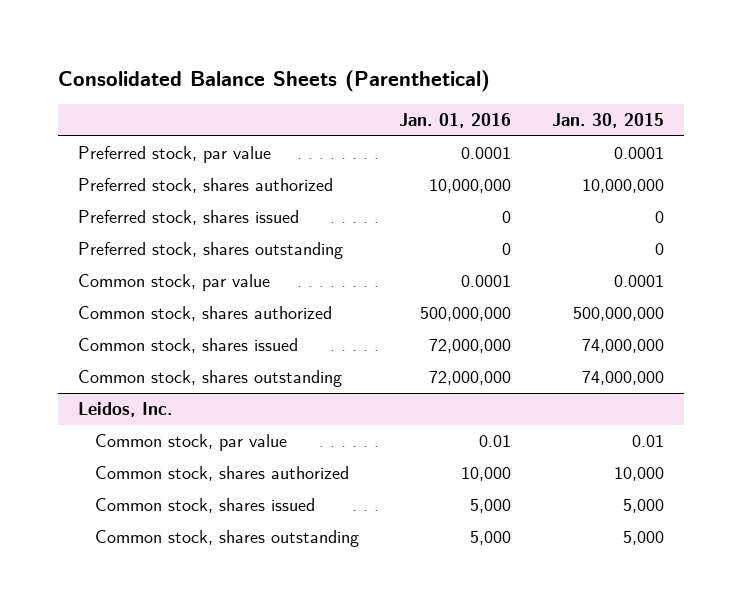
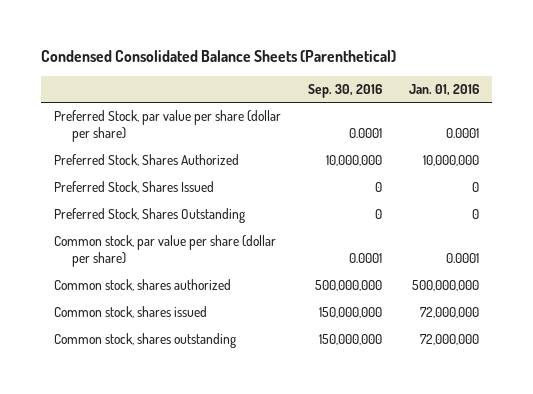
[57,69,490,92] Consolidated Balance Sheets (Parenthetical) -> [41,50,397,63] Condensed Consolidated Balance Sheets (Parenthetical)
[551,113,664,129] Jan. 30, 2015 -> none
none -> [308,83,383,98] Sep. 30, 2016
[77,146,271,164] Preferred stock, par value -> [54,110,282,143] Preferred Stock, par value per share (dollar per share)
[77,178,333,194] Preferred stock, shares authorized -> [54,154,240,167] Preferred Stock, Shares Authorized
[77,210,299,226] Preferred stock, shares issued -> [54,181,215,194] Preferred Stock, Shares Issued
[77,242,343,260] Preferred stock, shares outstanding -> [54,208,246,224] Preferred Stock, Shares Outstanding
[77,274,270,292] Common stock, par value -> [54,235,277,268] Common stock, par value per share (dollar per share)
[77,402,172,418] Leidos, Inc. -> none
[95,434,288,452] Common stock, par value -> none
[95,466,350,482] Common stock, shares authorized -> none
[95,498,316,514] Common stock, shares issued -> none
[95,530,360,548] Common stock, shares outstanding -> none

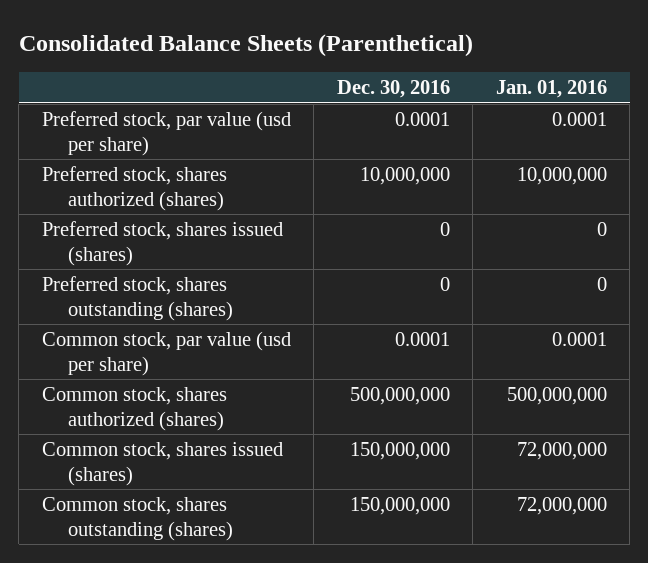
[41,50,397,63] Condensed Consolidated Balance Sheets (Parenthetical) -> [18,34,473,58] Consolidated Balance Sheets (Parenthetical)
[308,83,383,98] Sep. 30, 2016 -> none
none -> [336,79,450,98] Dec. 30, 2016
[54,110,282,143] Preferred Stock, par value per share (dollar per share) -> [41,111,291,156] Preferred stock, par value (usd per share)
[54,154,240,167] Preferred Stock, Shares Authorized -> [41,166,227,211] Preferred stock, shares authorized (shares)
[54,181,215,194] Preferred Stock, Shares Issued -> [41,221,283,266] Preferred stock, shares issued (shares)
[54,208,246,224] Preferred Stock, Shares Outstanding -> [41,276,234,321] Preferred stock, shares outstanding (shares)
[54,235,277,268] Common stock, par value per share (dollar per share) -> [41,331,291,376] Common stock, par value (usd per share)
[54,279,232,292] Common stock, shares authorized -> [41,387,227,431] Common stock, shares authorized (shares)
[54,306,208,319] Common stock, shares issued -> [41,442,283,486] Common stock, shares issued (shares)
[54,333,237,349] Common stock, shares outstanding -> [41,497,234,541] Common stock, shares outstanding (shares)

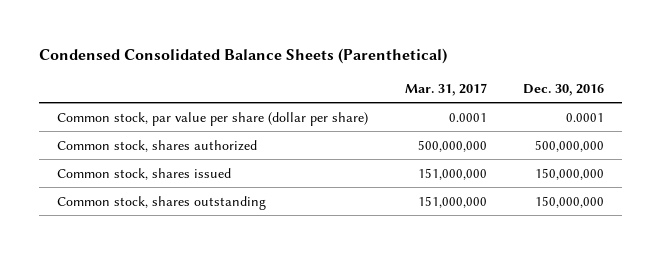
[18,34,473,58] Consolidated Balance Sheets (Parenthetical) -> [38,48,447,65] Condensed Consolidated Balance Sheets (Parenthetical)
[495,79,607,98] Jan. 01, 2016 -> none
none -> [404,82,487,96] Mar. 31, 2017
[41,111,291,156] Preferred stock, par value (usd per share) -> none
[41,166,227,211] Preferred stock, shares authorized (shares) -> none
[41,221,283,266] Preferred stock, shares issued (shares) -> none
[41,276,234,321] Preferred stock, shares outstanding (shares) -> none
[41,331,291,376] Common stock, par value (usd per share) -> [57,111,369,126] Common stock, par value per share (dollar per share)
[41,387,227,431] Common stock, shares authorized (shares) -> [57,139,258,152] Common stock, shares authorized
[41,442,283,486] Common stock, shares issued (shares) -> [57,167,232,180] Common stock, shares issued
[41,497,234,541] Common stock, shares outstanding (shares) -> [57,195,267,210] Common stock, shares outstanding

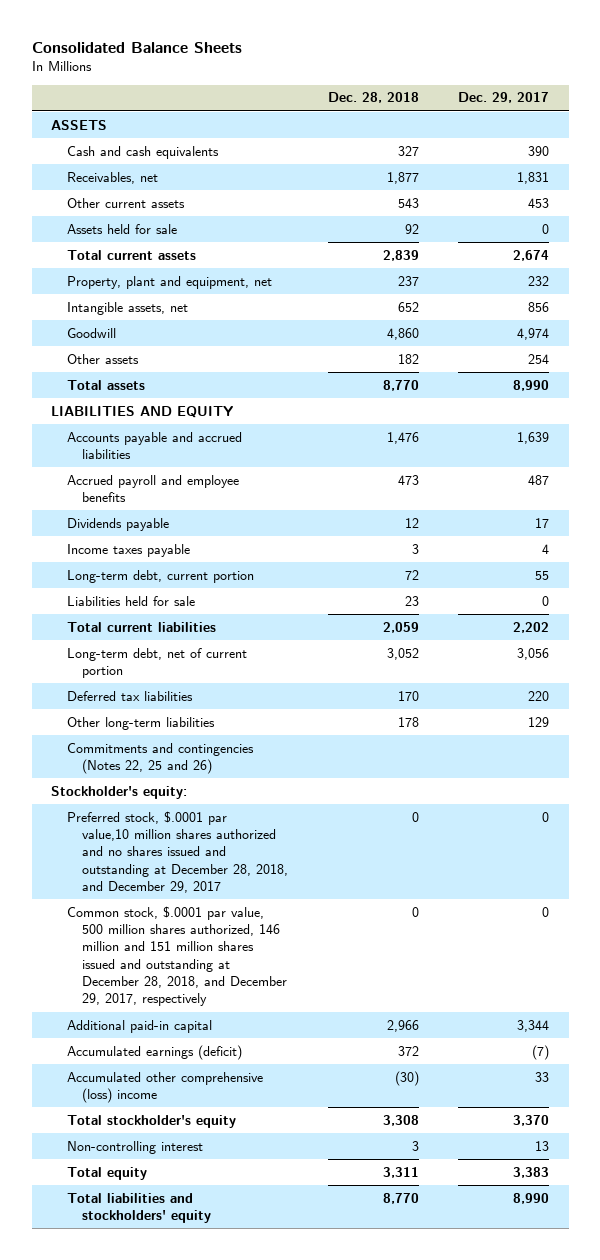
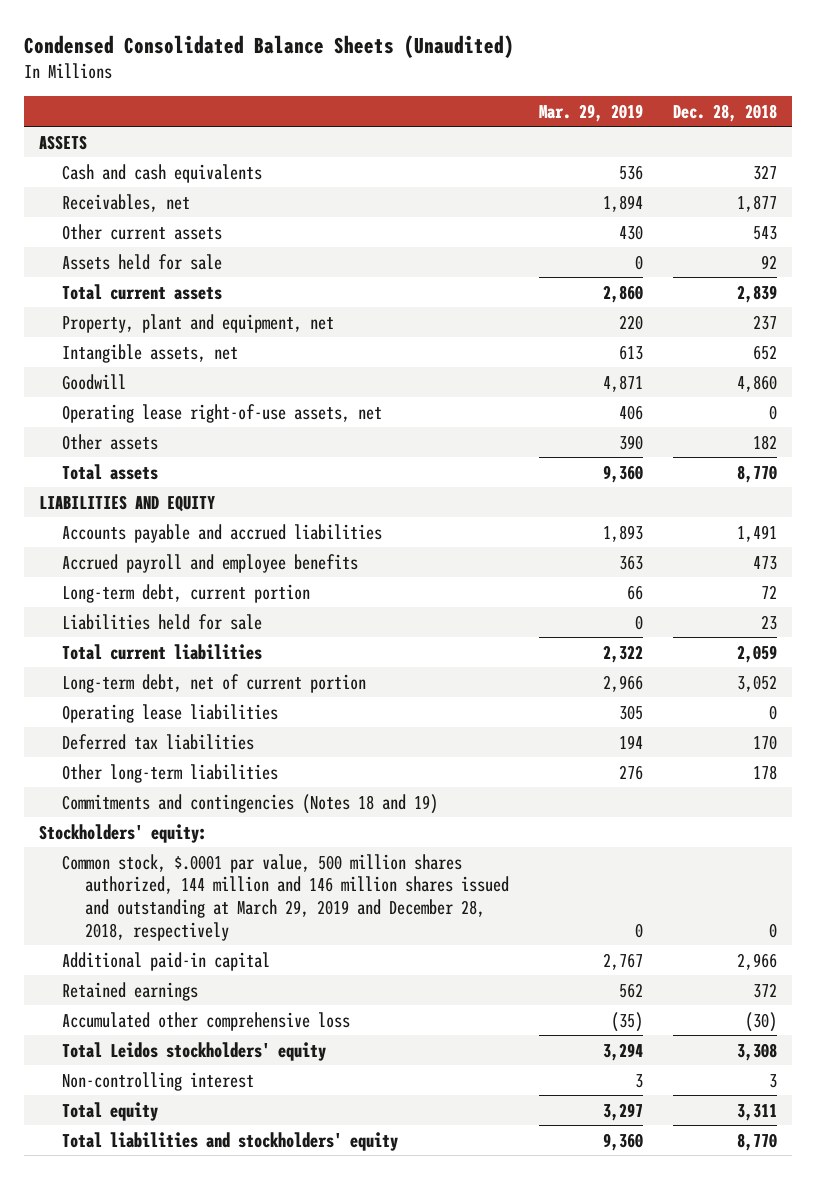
[31,41,242,53] Consolidated Balance Sheets -> [23,34,514,58] Condensed Consolidated Balance Sheets (Unaudited)
[458,92,550,104] Dec. 29, 2017 -> none
none -> [539,103,644,122] Mar. 29, 2019
none -> [61,403,382,423] Operating lease right-of-use assets, net
[386,431,419,444] 1,476 -> [736,524,777,542] 1,491
[66,517,169,531] Dividends payable -> none
[66,543,190,557] Income taxes payable -> none
none -> [61,703,278,723] Operating lease liabilities
[66,810,289,894] Preferred stock, $.0001 par value,10 million shares authorized and no shares issued and outstanding at December 28, 2018, and December 29, 2017 -> none
[66,742,254,775] Commitments and contingencies (Notes 22, 25 and 26) -> [61,793,438,814] Commitments and contingencies (Notes 18 and 19)
[51,785,188,799] Stockholder's equity: -> [38,823,207,843] Stockholders' equity:
[66,905,288,1007] Common stock, $.0001 par value, 500 million shares authorized, 146 million and 151 million shares issued and outstanding at December 28, 2018, and December 29, 2017, respectively -> [61,853,510,941] Common stock, $.0001 par value, 500 million shares authorized, 144 million and 146 million shares issued and outstanding at March 29, 2019 and December 28, 2018, respectively
[66,1044,242,1060] Accumulated earnings (deficit) -> [61,981,198,1001] Retained earnings
[66,1071,263,1104] Accumulated other comprehensive (loss) income -> [61,1011,350,1031] Accumulated other comprehensive loss
[66,1114,236,1128] Total stockholder's equity -> [61,1041,326,1061] Total Leidos stockholders' equity

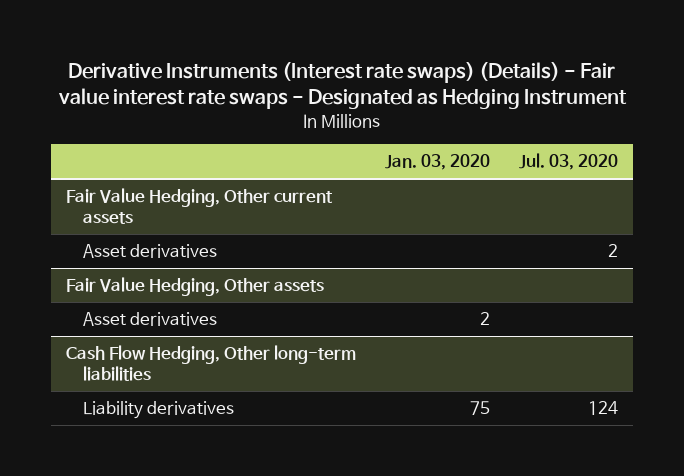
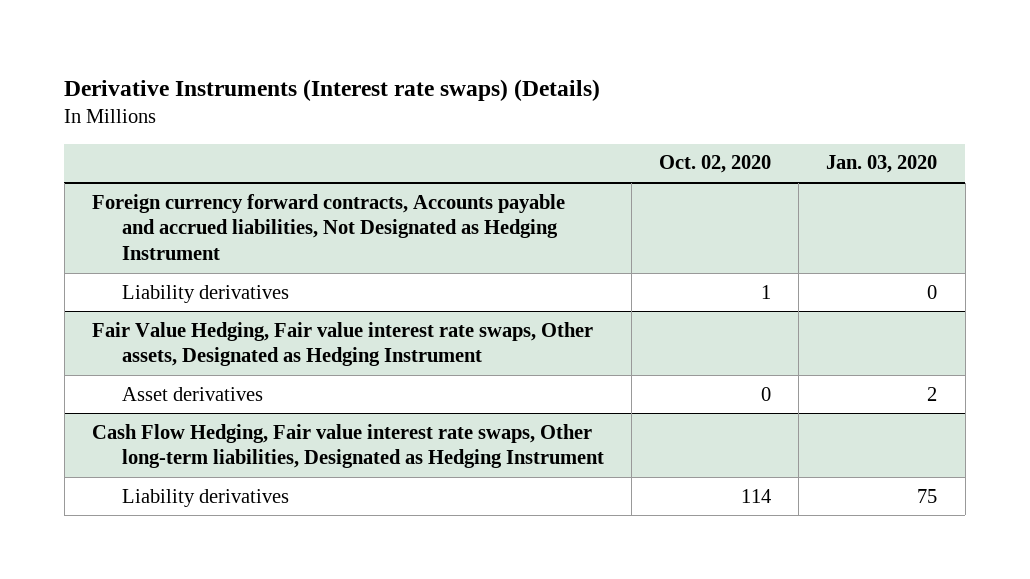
[58,61,628,110] Derivative Instruments (Interest rate swaps) (Details) - Fair value interest rate swaps - Designated as Hedging Instrument -> [64,78,601,101] Derivative Instruments (Interest rate swaps) (Details)
[519,153,619,171] Jul. 03, 2020 -> none
none -> [659,155,772,174] Oct. 02, 2020
[65,188,333,225] Fair Value Hedging, Other current assets -> none
[82,244,217,259] Asset derivatives -> none
[65,277,324,297] Fair Value Hedging, Other assets -> none
none -> [92,193,566,261] Foreign currency forward contracts, Accounts payable and accrued liabilities, Not Designated as Hedging Instrument
none -> [121,284,289,303] Liability derivatives
none -> [92,321,594,367] Fair Value Hedging, Fair value interest rate swaps, Other assets, Designated as Hedging Instrument
[65,345,356,382] Cash Flow Hedging, Other long-term liabilities -> none
none -> [92,423,604,469] Cash Flow Hedging, Fair value interest rate swaps, Other long-term liabilities, Designated as Hedging Instrument

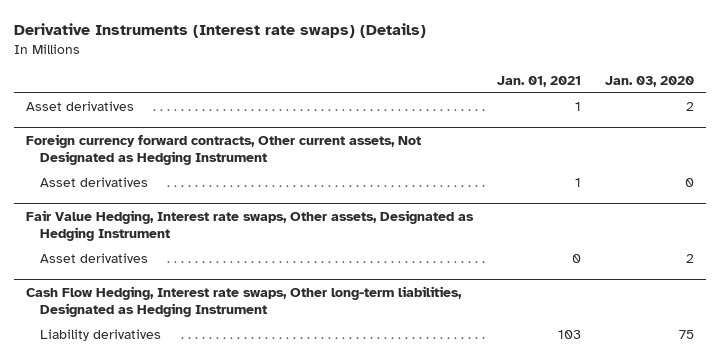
[659,155,772,174] Oct. 02, 2020 -> none
none -> [497,75,582,87] Jan. 01, 2021
[92,193,566,261] Foreign currency forward contracts, Accounts payable and accrued liabilities, Not Designated as Hedging Instrument -> none
[121,284,289,303] Liability derivatives -> none
[92,321,594,367] Fair Value Hedging, Fair value interest rate swaps, Other assets, Designated as Hedging Instrument -> none
none -> [25,133,421,165] Foreign currency forward contracts, Other current assets, Not Designated as Hedging Instrument
none -> [40,177,149,188] Asset derivatives
none -> [25,209,474,241] Fair Value Hedging, Interest rate swaps, Other assets, Designated as Hedging Instrument
none -> [40,253,149,264] Asset derivatives
[92,423,604,469] Cash Flow Hedging, Fair value interest rate swaps, Other long-term liabilities, Designated as Hedging Instrument -> [25,285,462,317] Cash Flow Hedging, Interest rate swaps, Other long-term liabilities, Designated as Hedging Instrument

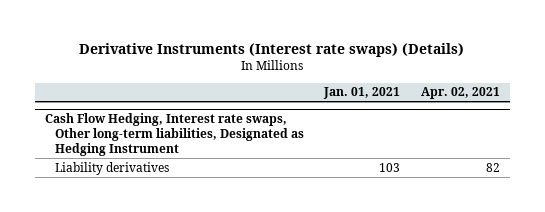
[605,75,695,87] Jan. 03, 2020 -> none
none -> [420,87,500,100] Apr. 02, 2021
[25,101,134,112] Asset derivatives -> none
[25,133,421,165] Foreign currency forward contracts, Other current assets, Not Designated as Hedging Instrument -> none
[40,177,149,188] Asset derivatives -> none
[25,209,474,241] Fair Value Hedging, Interest rate swaps, Other assets, Designated as Hedging Instrument -> none
[40,253,149,264] Asset derivatives -> none

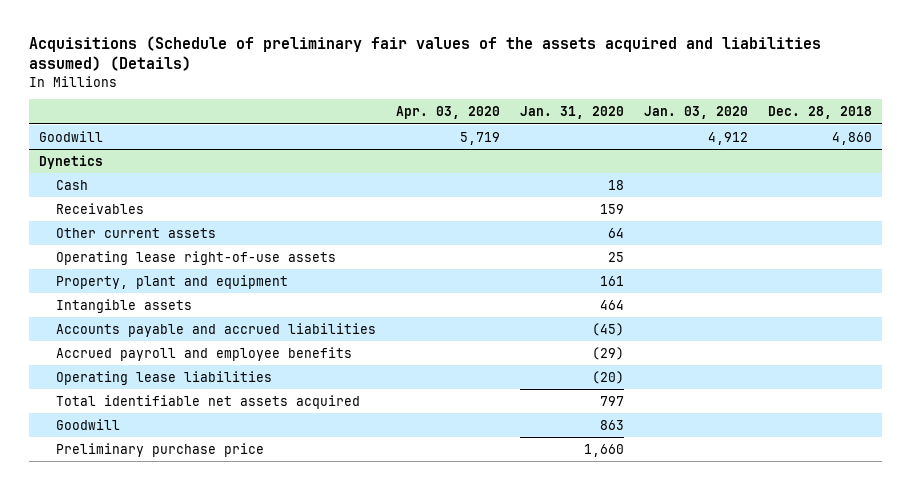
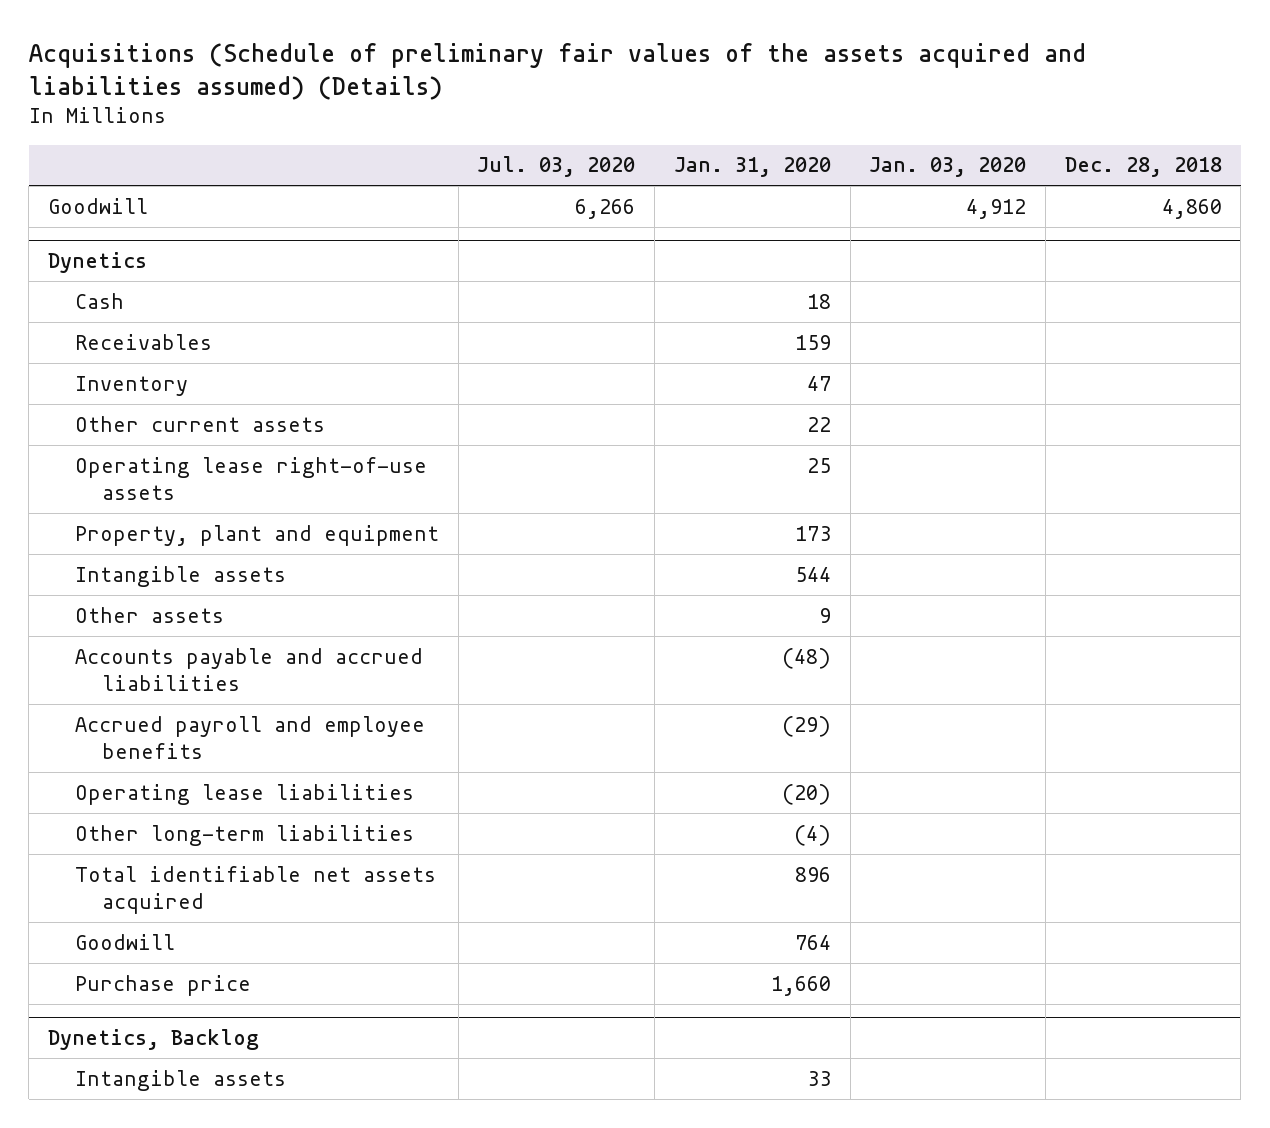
[396,106,501,120] Apr. 03, 2020 -> none
none -> [477,156,636,178] Jul. 03, 2020
none -> [74,375,188,396] Inventory
[608,227,625,238] 64 -> [806,416,831,432] 22
[600,275,625,286] 161 -> [794,525,831,541] 173
[600,299,625,310] 464 -> [794,566,831,582] 544
none -> [74,606,224,623] Other assets
[592,322,625,336] (45) -> [781,647,831,669] (48)
none -> [74,824,414,846] Other long-term liabilities
[600,395,625,406] 797 -> [794,866,831,882] 896
[600,419,625,430] 863 -> [794,934,831,950] 764
[56,442,265,457] Preliminary purchase price -> [74,974,251,996] Purchase price
none -> [47,1029,259,1051] Dynetics, Backlog
none -> [74,1069,286,1091] Intangible assets

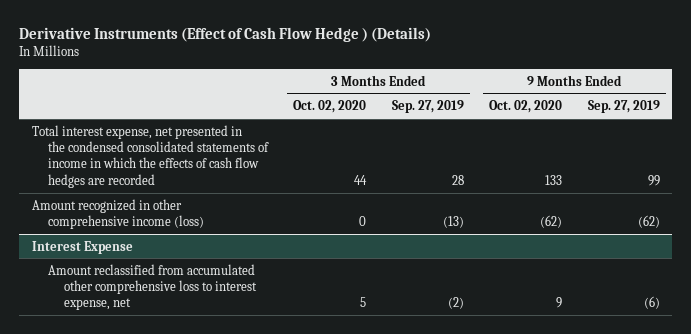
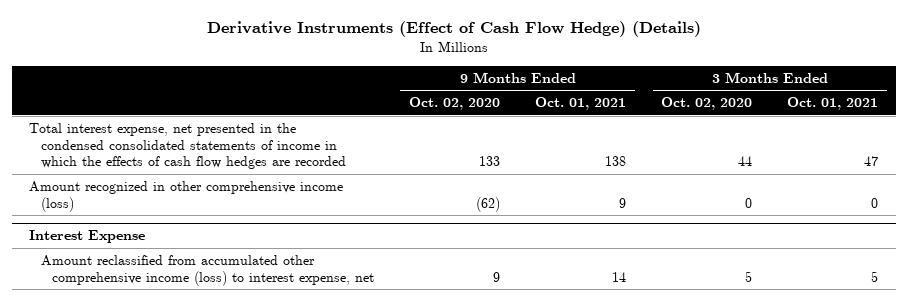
[18,26,431,42] Derivative Instruments (Effect of Cash Flow Hedge ) (Details) -> [206,21,701,38] Derivative Instruments (Effect of Cash Flow Hedge) (Details)
[391,100,464,114] Sep. 27, 2019 -> none
[587,100,660,114] Sep. 27, 2019 -> none
none -> [535,97,627,111] Oct. 01, 2021
none -> [787,97,879,111] Oct. 01, 2021
[47,263,258,311] Amount reclassified from accumulated other comprehensive loss to interest expense, net -> [40,254,375,286] Amount reclassified from accumulated other comprehensive income (loss) to interest expense, net

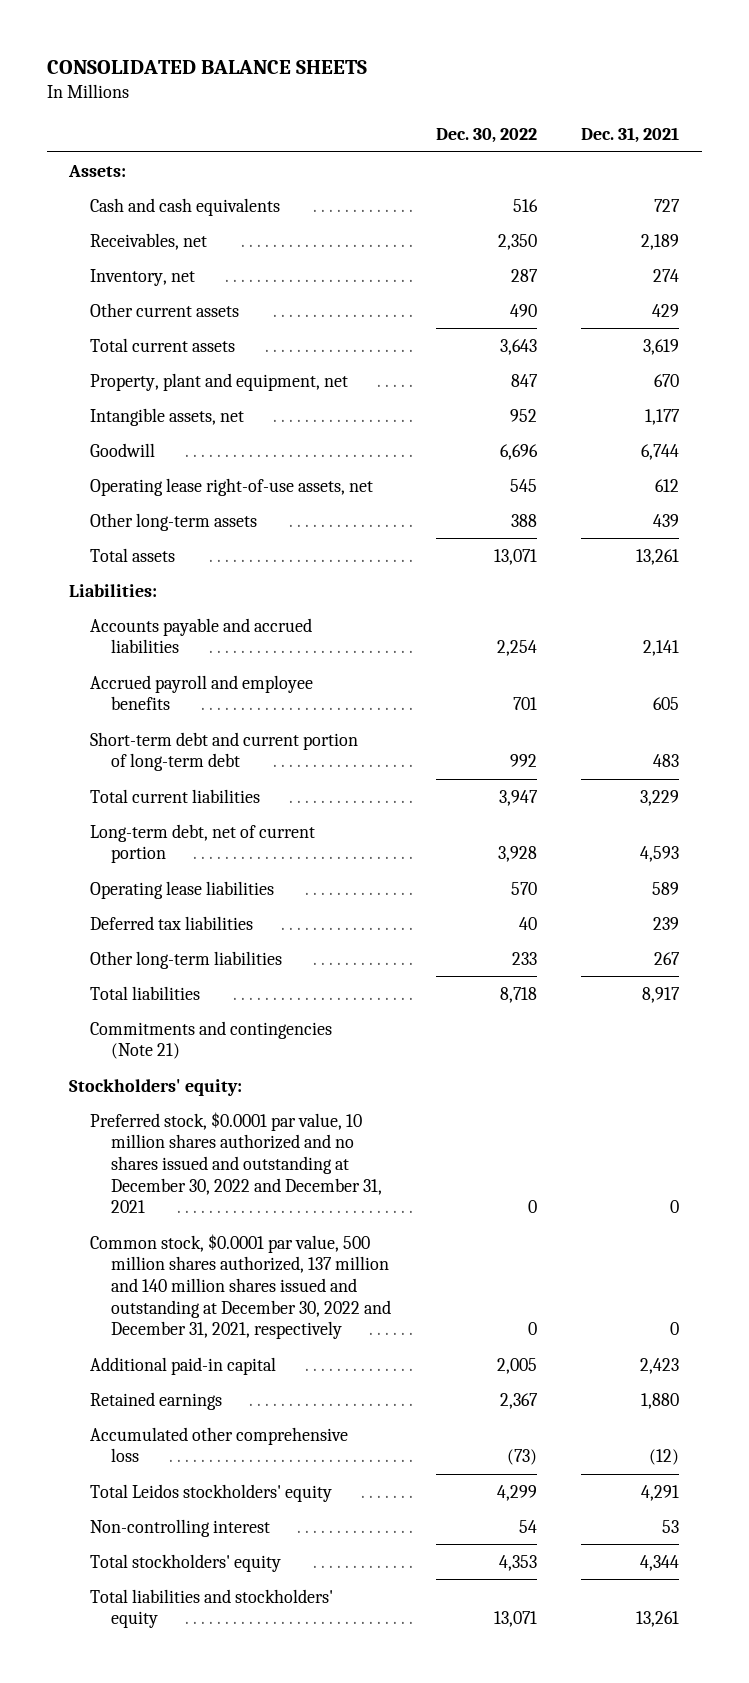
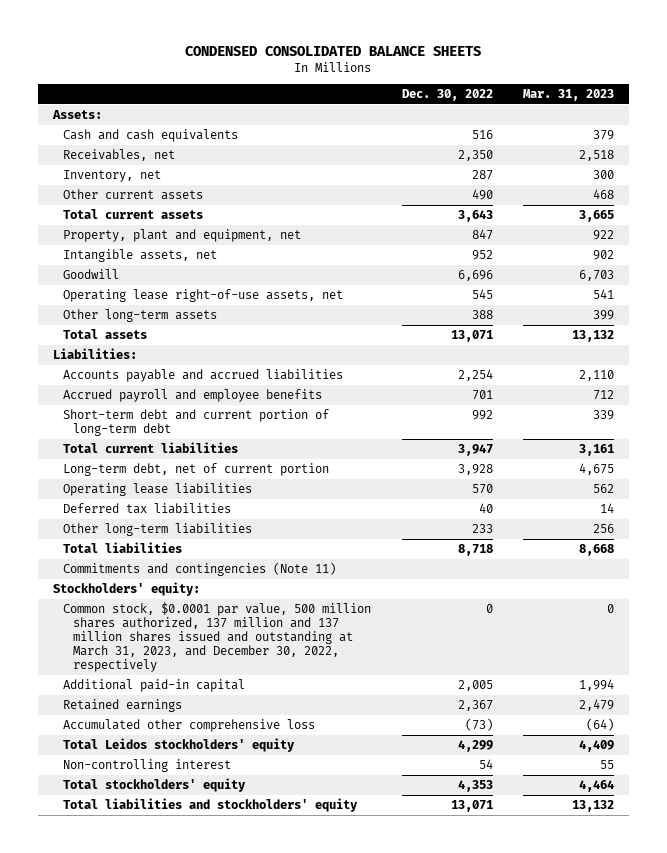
[46,60,367,75] CONSOLIDATED BALANCE SHEETS -> [185,46,482,57] CONDENSED CONSOLIDATED BALANCE SHEETS
[581,126,680,143] Dec. 31, 2021 -> none
none -> [522,88,614,101] Mar. 31, 2023
[89,1020,332,1060] Commitments and contingencies (Note 21) -> [63,561,337,576] Commitments and contingencies (Note 11)
[89,1111,382,1214] Preferred stock, $0.0001 par value, 10 million shares authorized and no shares issued and outstanding at December 30, 2022 and December 31, 2021 -> none
[89,1233,391,1340] Common stock, $0.0001 par value, 500 million shares authorized, 137 million and 140 million shares issued and outstanding at December 30, 2022 and December 31, 2021, respectively -> [63,601,372,673] Common stock, $0.0001 par value, 500 million shares authorized, 137 million and 137 million shares issued and outstanding at March 31, 2023, and December 30, 2022, respectively

